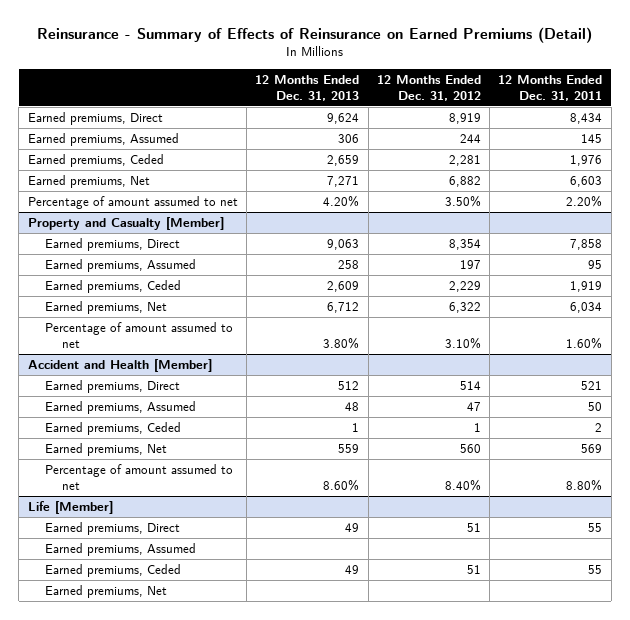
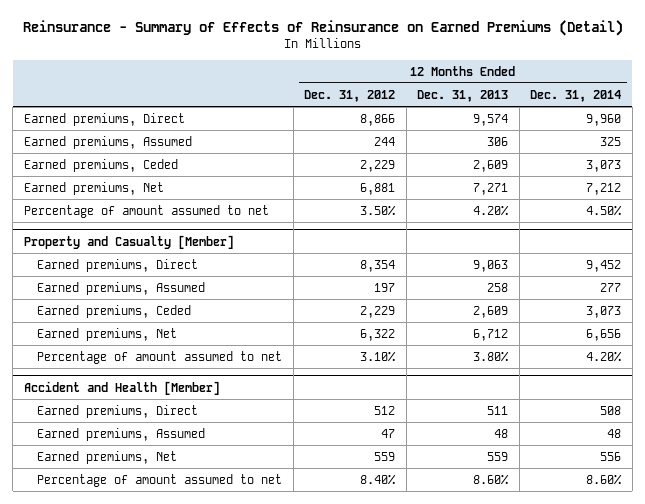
[498,74,603,101] 12 Months Ended Dec. 31, 2011 -> none
none -> [530,89,622,102] Dec. 31, 2014
[327,112,360,124] 9,624 -> [473,113,509,126] 9,574
[448,112,481,124] 8,919 -> [360,113,396,126] 8,866
[327,154,360,166] 2,659 -> [473,159,509,172] 2,609
[448,154,481,166] 2,281 -> [360,159,396,172] 2,229
[448,175,481,187] 6,882 -> [360,182,396,195] 6,881
[338,380,360,390] 512 -> [487,405,509,415] 511
[459,380,481,390] 514 -> [374,405,396,415] 512
[44,421,181,435] Earned premiums, Ceded -> none
[459,443,481,453] 560 -> [374,451,396,461] 559
[27,500,113,514] Life [Member] -> none
[44,521,180,535] Earned premiums, Direct -> none
[44,542,196,556] Earned premiums, Assumed -> none
[44,563,181,577] Earned premiums, Ceded -> none
[44,584,167,598] Earned premiums, Net -> none

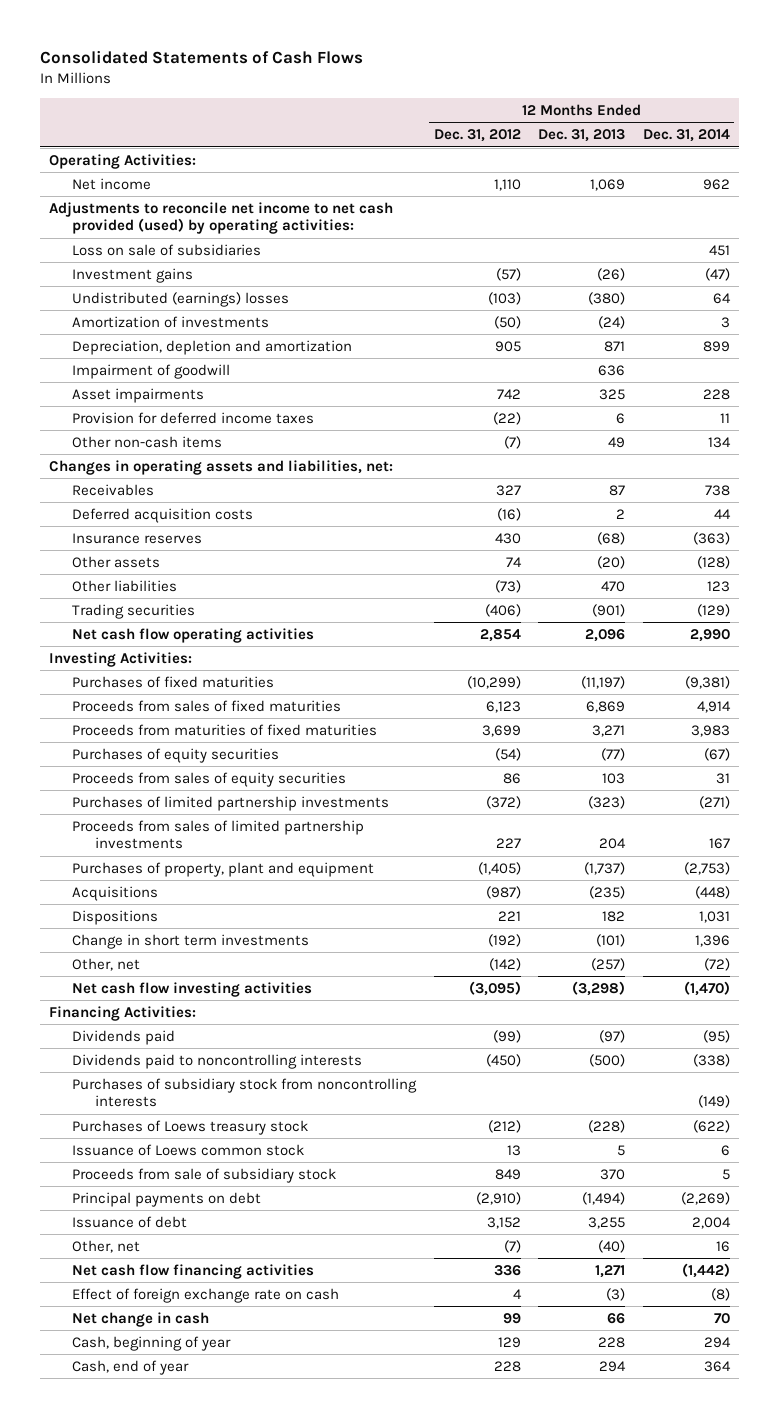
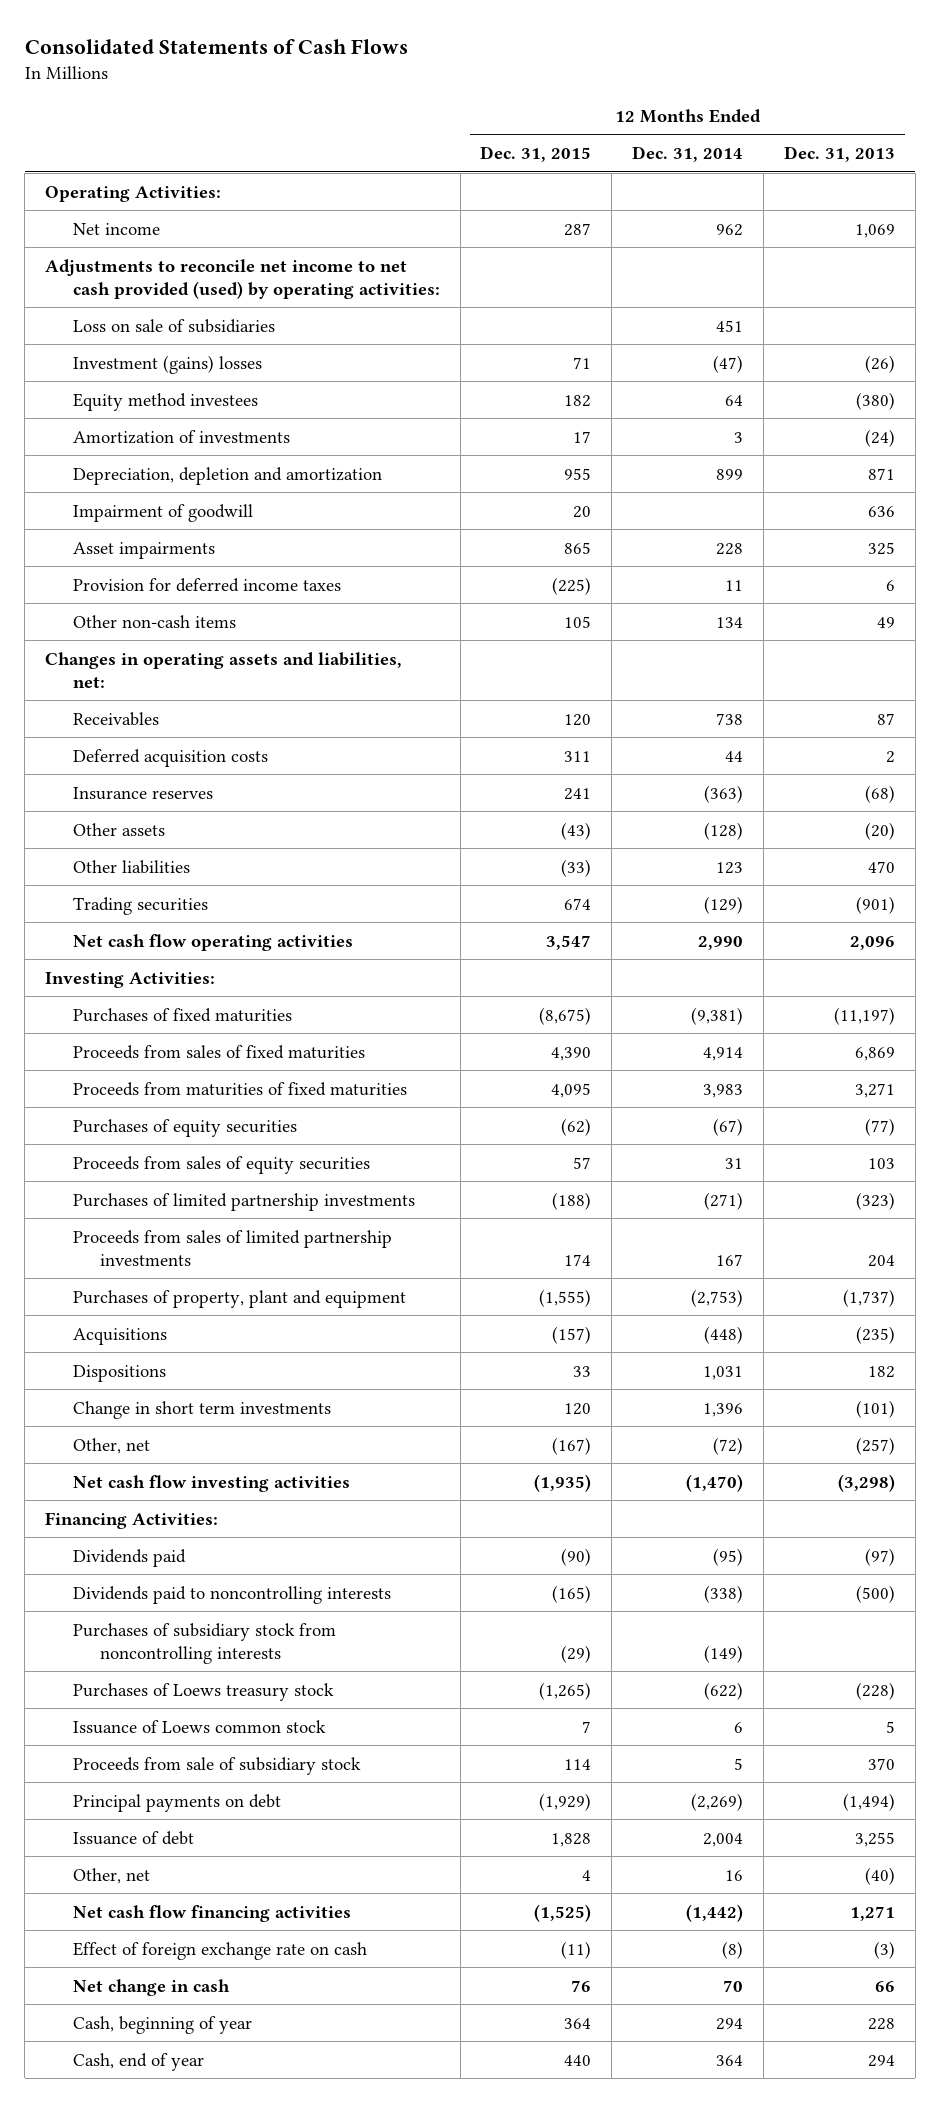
[433,129,521,143] Dec. 31, 2012 -> none
none -> [480,146,592,163] Dec. 31, 2015
[71,267,193,283] Investment gains -> [72,354,262,374] Investment (gains) losses
[71,291,289,307] Undistributed (earnings) losses -> [72,392,258,411] Equity method investees

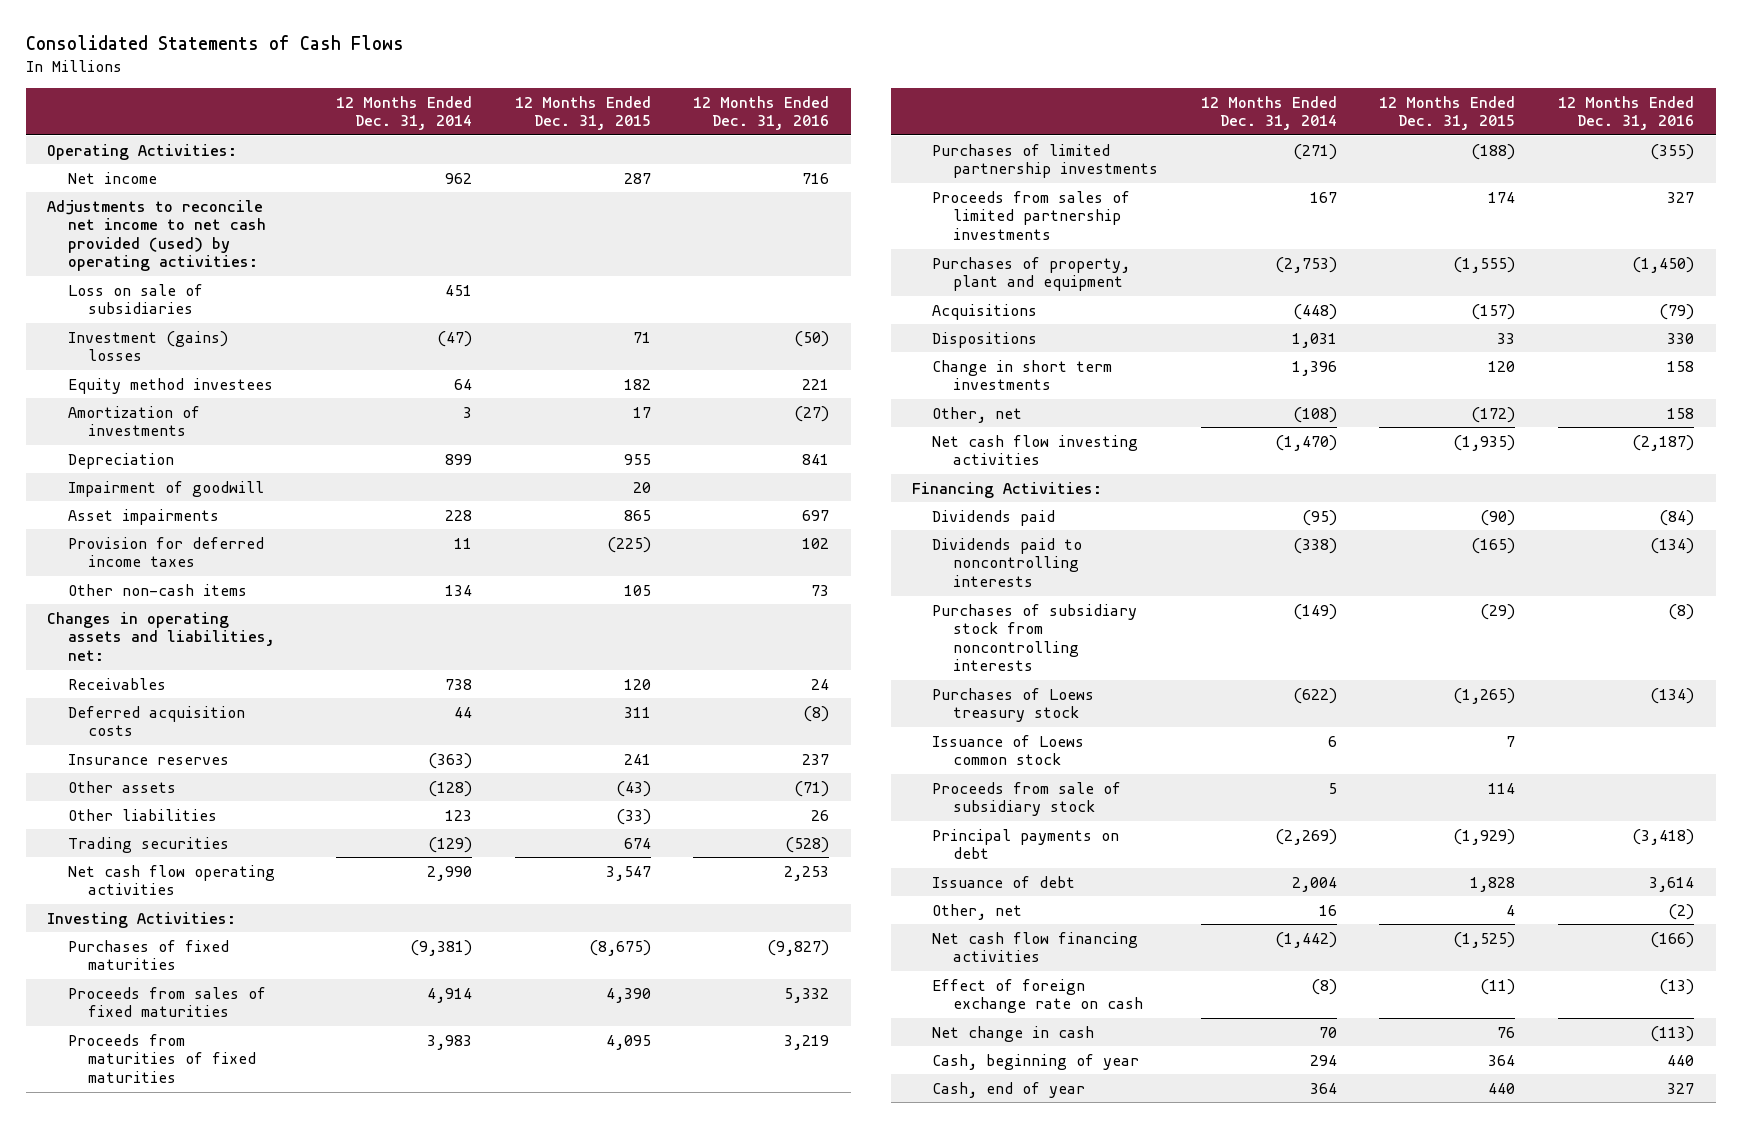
[783,146,895,163] Dec. 31, 2013 -> none
none -> [693,95,830,131] 12 Months Ended Dec. 31, 2016
[72,466,382,485] Depreciation, depletion and amortization -> [67,452,174,469] Depreciation
[72,1118,297,1137] Purchases of equity securities -> none
[72,1155,370,1174] Proceeds from sales of equity securities -> none
[552,1436,592,1455] (167) -> [1471,406,1516,423] (172)
[713,1436,744,1455] (72) -> [1292,406,1337,423] (108)

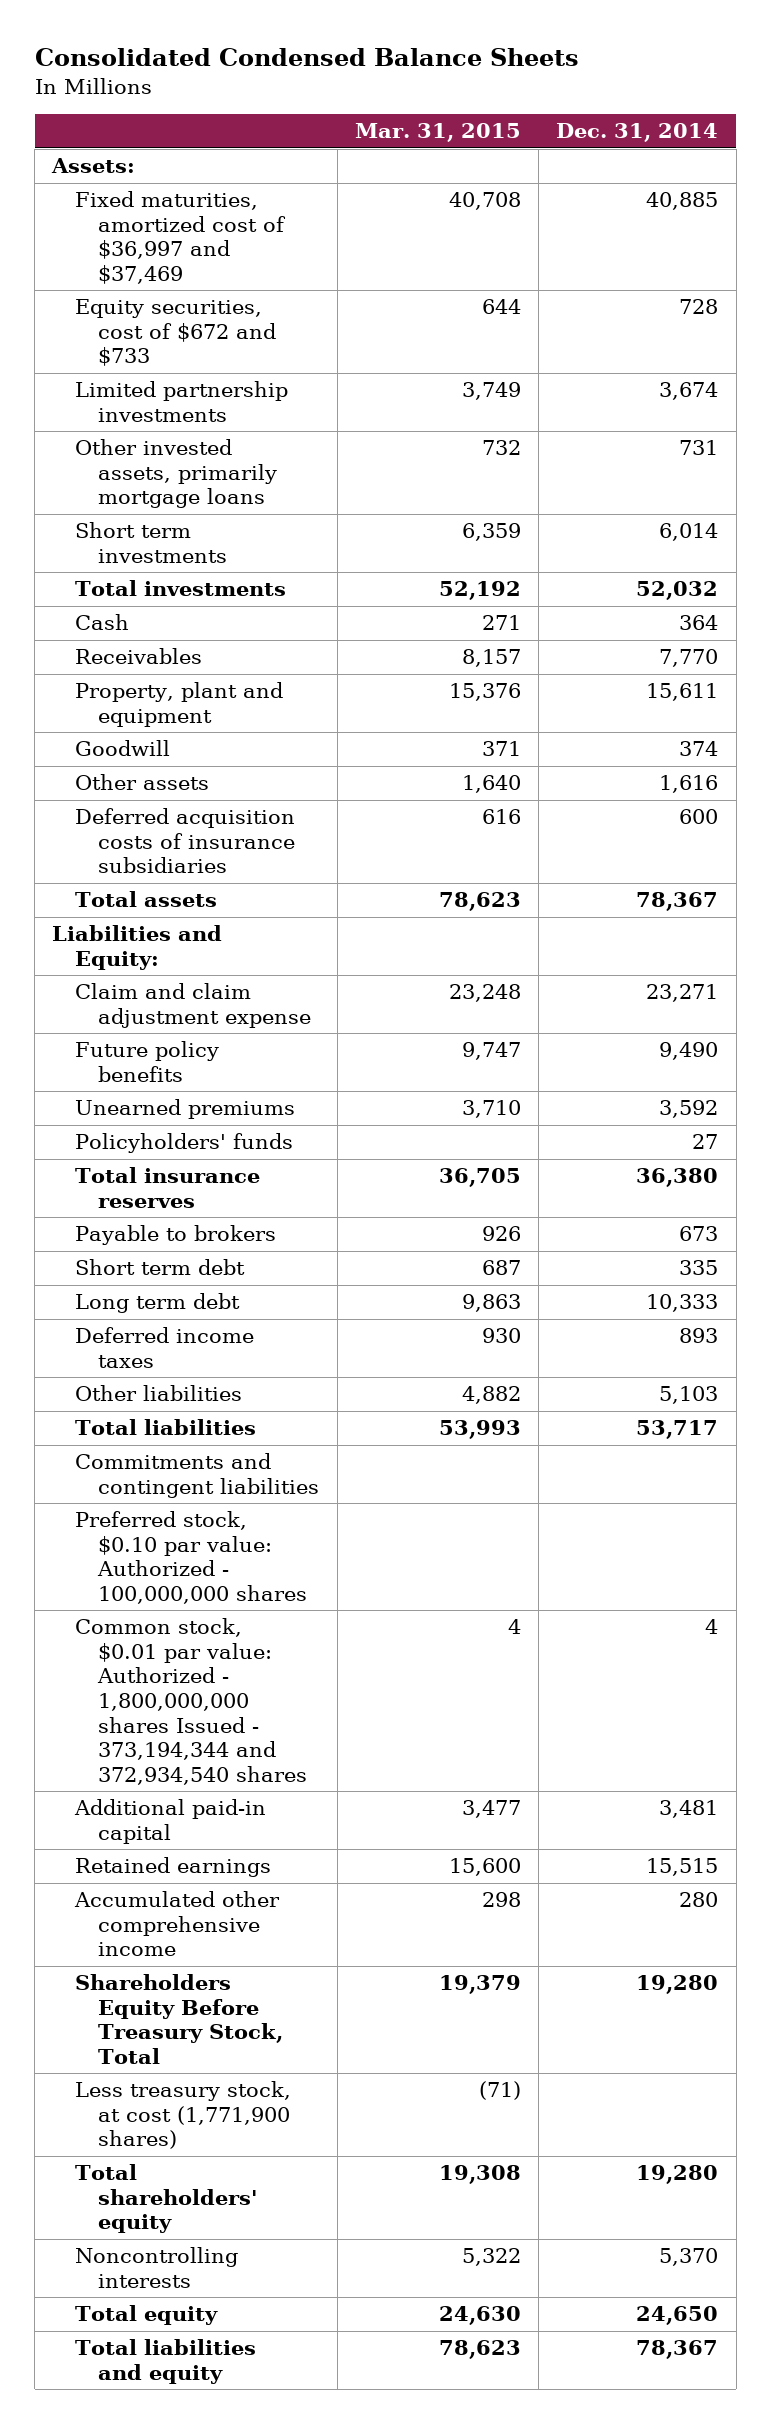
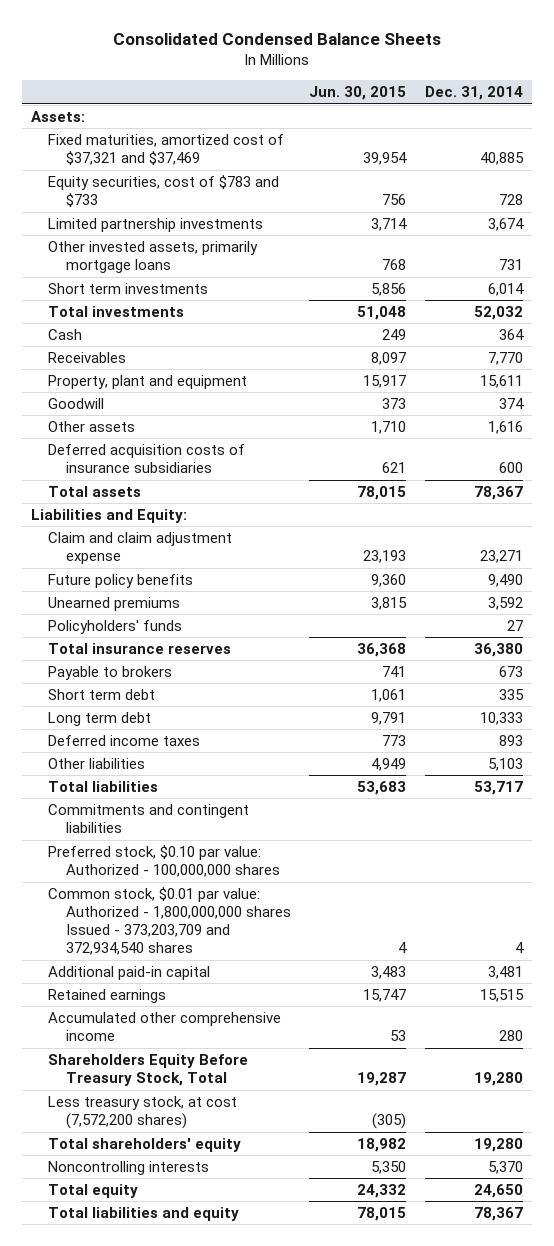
[354,123,521,143] Mar. 31, 2015 -> none
none -> [309,86,407,101] Jun. 30, 2015
[75,191,287,285] Fixed maturities, amortized cost of $36,997 and $37,469 -> [48,134,285,166] Fixed maturities, amortized cost of $37,321 and $37,469
[75,299,277,367] Equity securities, cost of $672 and $733 -> [48,175,280,208] Equity securities, cost of $783 and $733
[75,1618,308,1785] Common stock, $0.01 par value: Authorized - 1,800,000,000 shares Issued - 373,194,344 and 372,934,540 shares -> [48,887,291,956] Common stock, $0.01 par value: Authorized - 1,800,000,000 shares Issued - 373,203,709 and 372,934,540 shares
[75,2081,292,2150] Less treasury stock, at cost (1,771,900 shares) -> [48,1096,238,1130] Less treasury stock, at cost (7,572,200 shares)

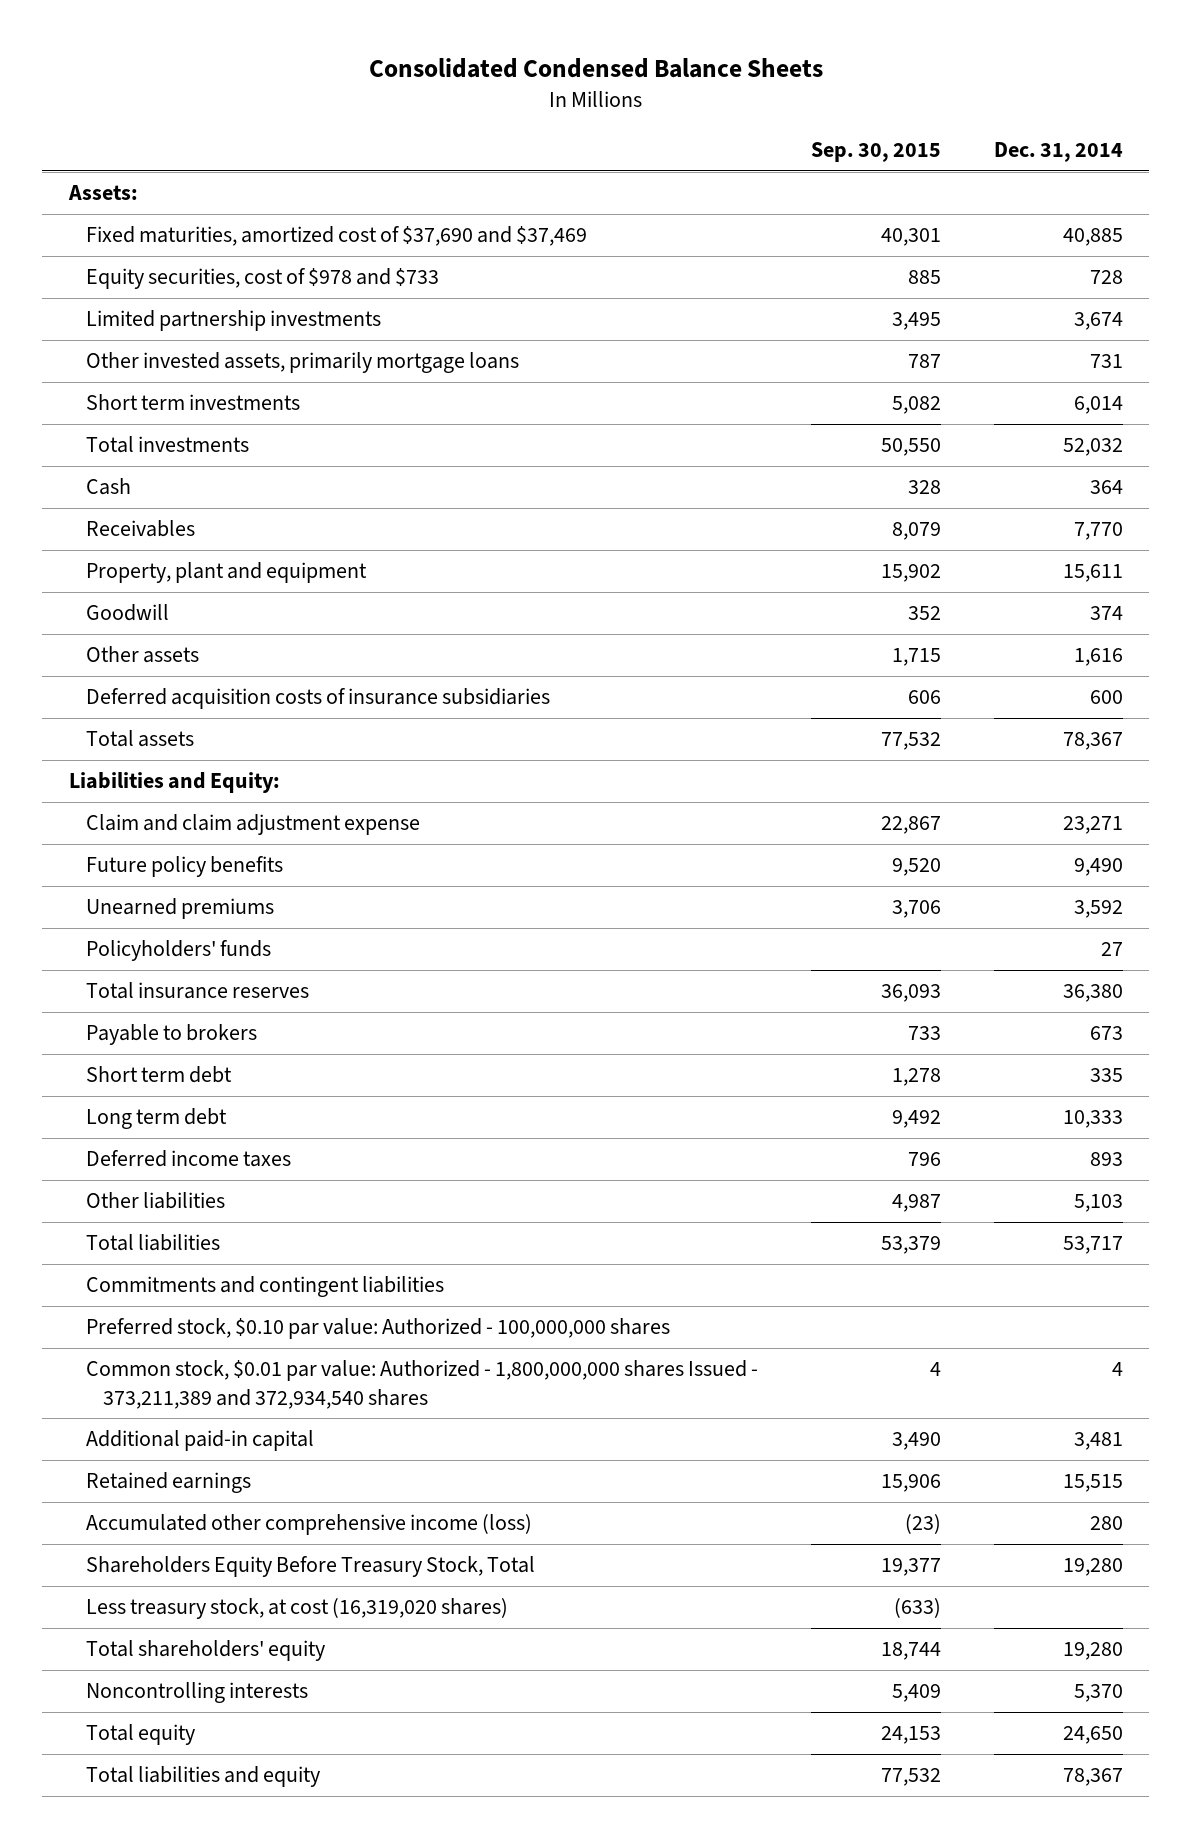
[309,86,407,101] Jun. 30, 2015 -> none
none -> [810,142,941,163] Sep. 30, 2015
[48,134,285,166] Fixed maturities, amortized cost of $37,321 and $37,469 -> [85,226,587,247] Fixed maturities, amortized cost of $37,690 and $37,469
[48,175,280,208] Equity securities, cost of $783 and $733 -> [85,268,439,290] Equity securities, cost of $978 and $733
[48,887,291,956] Common stock, $0.01 par value: Authorized - 1,800,000,000 shares Issued - 373,203,709 and 372,934,540 shares -> [85,1360,758,1409] Common stock, $0.01 par value: Authorized - 1,800,000,000 shares Issued - 373,211,389 and 372,934,540 shares
[48,1012,282,1042] Accumulated other comprehensive income -> [85,1514,532,1536] Accumulated other comprehensive income (loss)
[48,1096,238,1130] Less treasury stock, at cost (7,572,200 shares) -> [85,1598,508,1620] Less treasury stock, at cost (16,319,020 shares)

